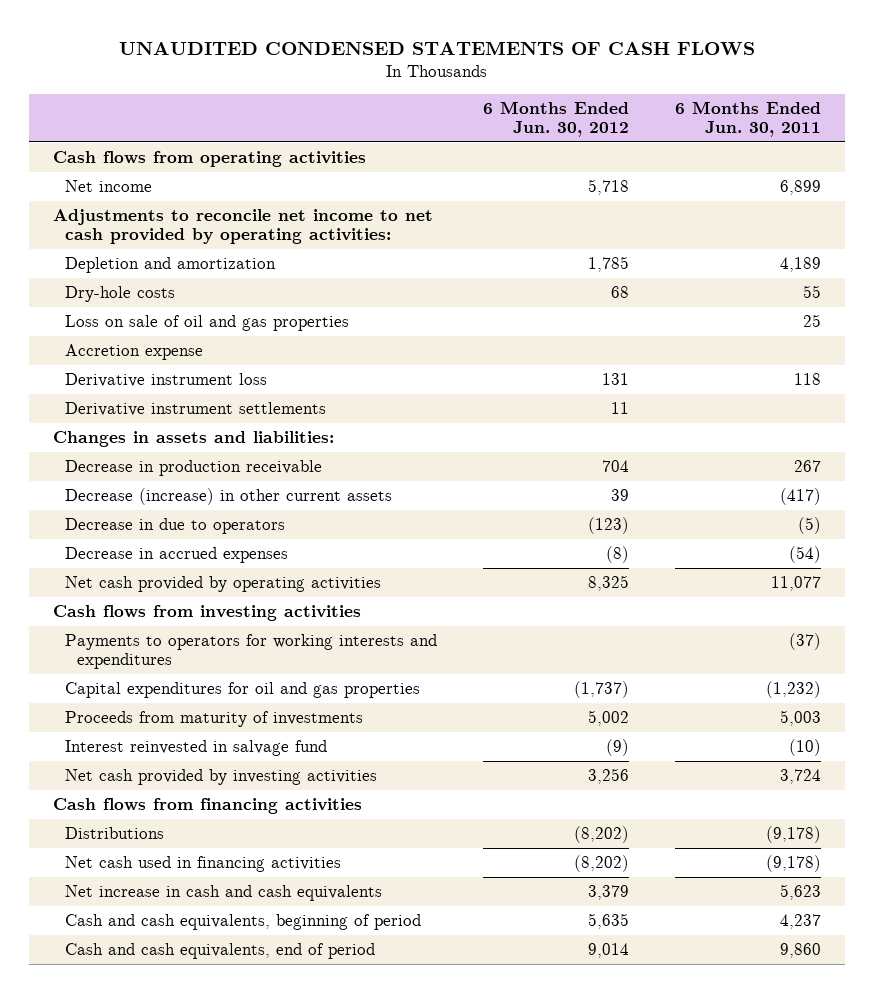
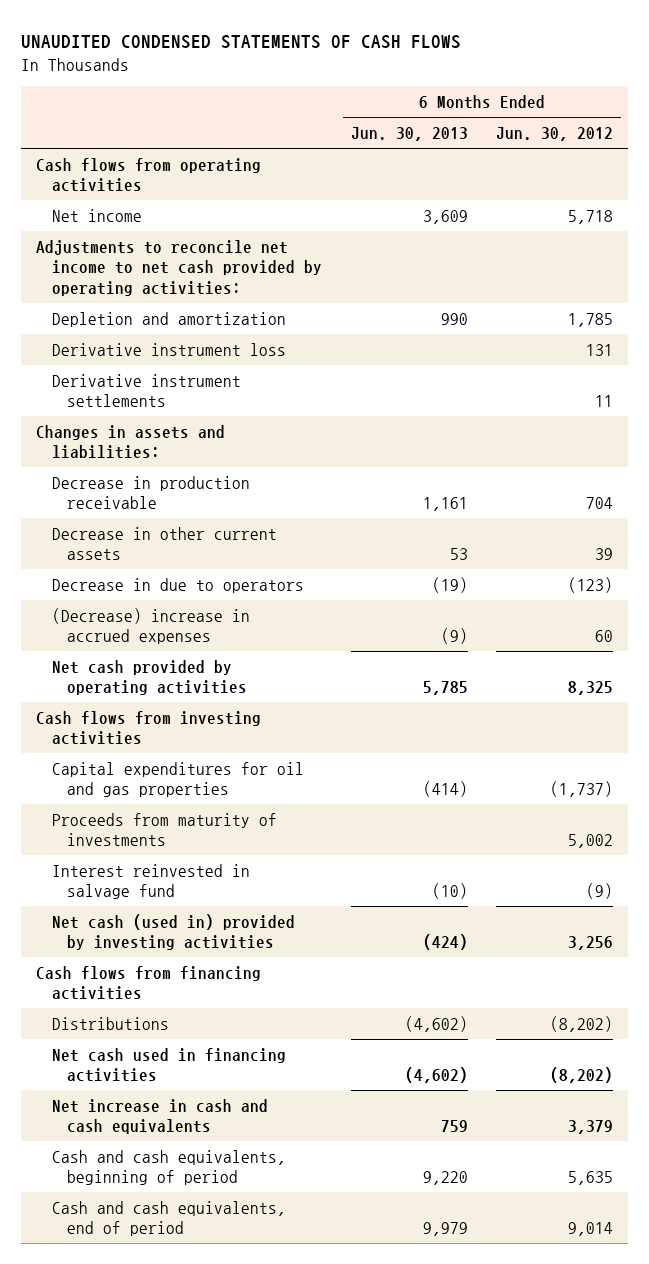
[675,100,822,137] 6 Months Ended Jun. 30, 2011 -> none
none -> [350,126,468,141] Jun. 30, 2013
[64,286,175,303] Dry-hole costs -> none
[64,315,349,332] Loss on sale of oil and gas properties -> none
[64,344,203,361] Accretion expense -> none
[64,488,392,506] Decrease (increase) in other current assets -> [51,526,277,561] Decrease in other current assets
[64,547,288,564] Decrease in accrued expenses -> [51,607,250,645] (Decrease) increase in accrued expenses
[606,546,630,564] (8) -> [595,630,614,643] 60
[64,634,437,670] Payments to operators for working interests and expenditures -> none
[64,769,377,786] Net cash provided by investing activities -> [51,913,295,951] Net cash (used in) provided by investing activities

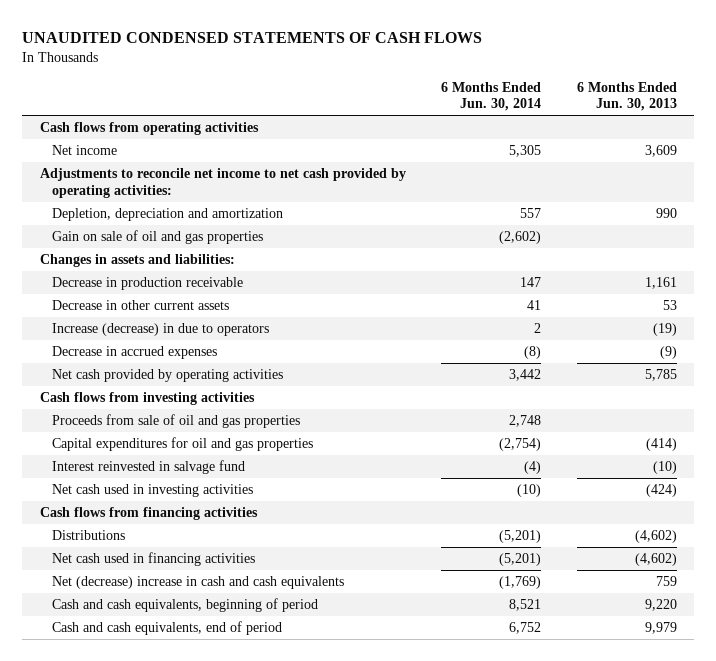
[496,126,614,141] Jun. 30, 2012 -> none
none -> [441,81,542,112] 6 Months Ended Jun. 30, 2014
[51,342,286,356] Derivative instrument loss -> none
[51,373,241,408] Derivative instrument settlements -> none
[51,311,286,327] Depletion and amortization -> [52,207,284,221] Depletion, depreciation and amortization
none -> [52,229,264,244] Gain on sale of oil and gas properties
[51,577,304,593] Decrease in due to operators -> [52,322,270,336] Increase (decrease) in due to operators
[51,607,250,645] (Decrease) increase in accrued expenses -> [52,345,218,359] Decrease in accrued expenses
none -> [52,413,301,428] Proceeds from sale of oil and gas properties
[51,812,277,847] Proceeds from maturity of investments -> none
[51,913,295,951] Net cash (used in) provided by investing activities -> [52,483,254,497] Net cash used in investing activities
[51,1098,268,1135] Net increase in cash and cash equivalents -> [52,575,345,589] Net (decrease) increase in cash and cash equivalents

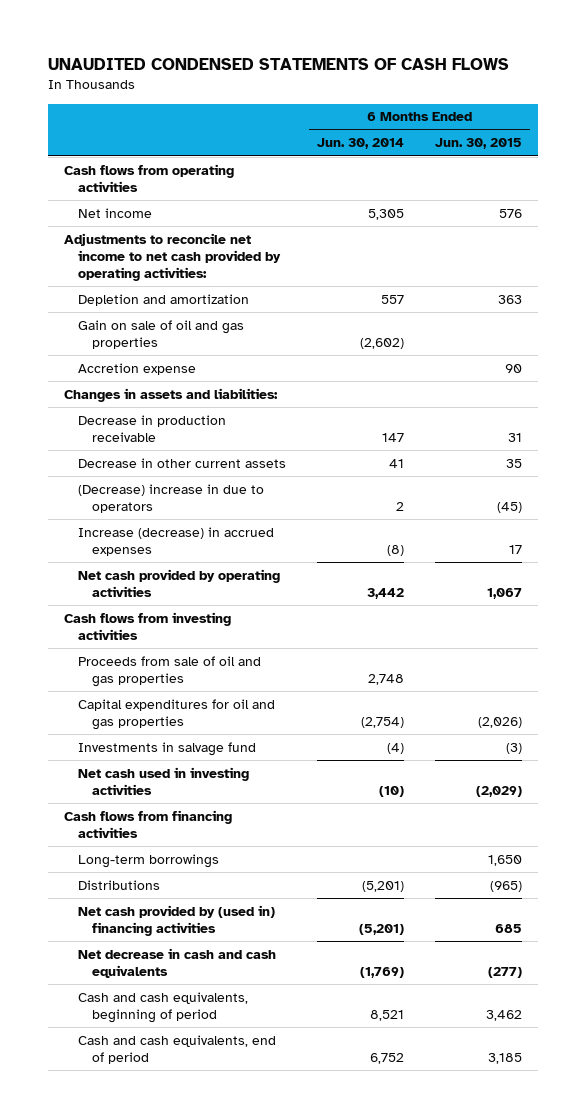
[576,81,677,112] 6 Months Ended Jun. 30, 2013 -> none
none -> [435,138,523,150] Jun. 30, 2015
[52,207,284,221] Depletion, depreciation and amortization -> [77,293,249,306] Depletion and amortization
none -> [77,362,196,375] Accretion expense
[52,322,270,336] Increase (decrease) in due to operators -> [77,483,264,513] (Decrease) increase in due to operators
[52,345,218,359] Decrease in accrued expenses -> [77,526,274,556] Increase (decrease) in accrued expenses
[52,459,246,474] Interest reinvested in salvage fund -> [77,741,256,756] Investments in salvage fund
none -> [77,853,219,868] Long-term borrowings
[52,551,256,566] Net cash used in financing activities -> [77,904,275,936] Net cash provided by (used in) financing activities
[52,575,345,589] Net (decrease) increase in cash and cash equivalents -> [77,947,276,978] Net decrease in cash and cash equivalents

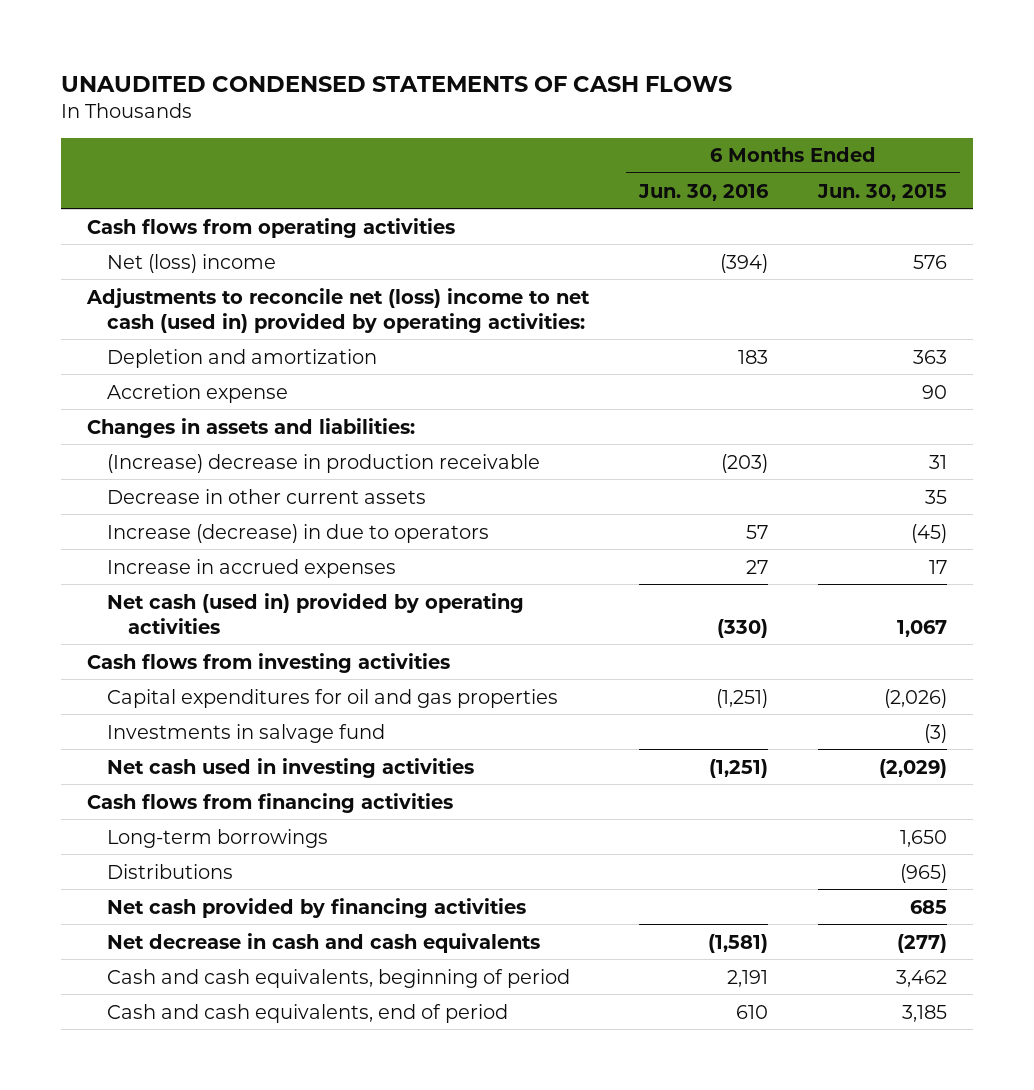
[317,138,405,150] Jun. 30, 2014 -> none
none -> [637,183,769,201] Jun. 30, 2016
[77,207,152,218] Net income -> [107,253,277,273] Net (loss) income
[63,232,281,282] Adjustments to reconcile net income to net cash provided by operating activities: -> [85,287,590,333] Adjustments to reconcile net (loss) income to net cash (used in) provided by operating activities:
[77,319,244,349] Gain on sale of oil and gas properties -> none
[77,414,226,442] Decrease in production receivable -> [107,453,541,473] (Increase) decrease in production receivable
[77,483,264,513] (Decrease) increase in due to operators -> [107,523,490,543] Increase (decrease) in due to operators
[77,526,274,556] Increase (decrease) in accrued expenses -> [107,558,397,578] Increase in accrued expenses
[77,568,280,597] Net cash provided by operating activities -> [107,592,525,634] Net cash (used in) provided by operating activities
[77,655,261,687] Proceeds from sale of oil and gas properties -> none
[77,904,275,936] Net cash provided by (used in) financing activities -> [107,897,527,918] Net cash provided by financing activities

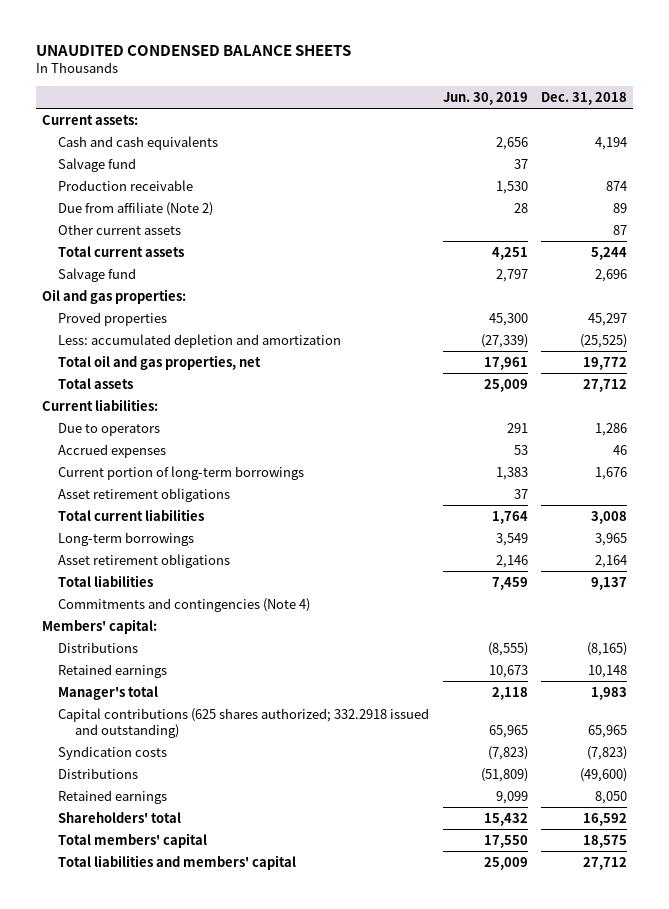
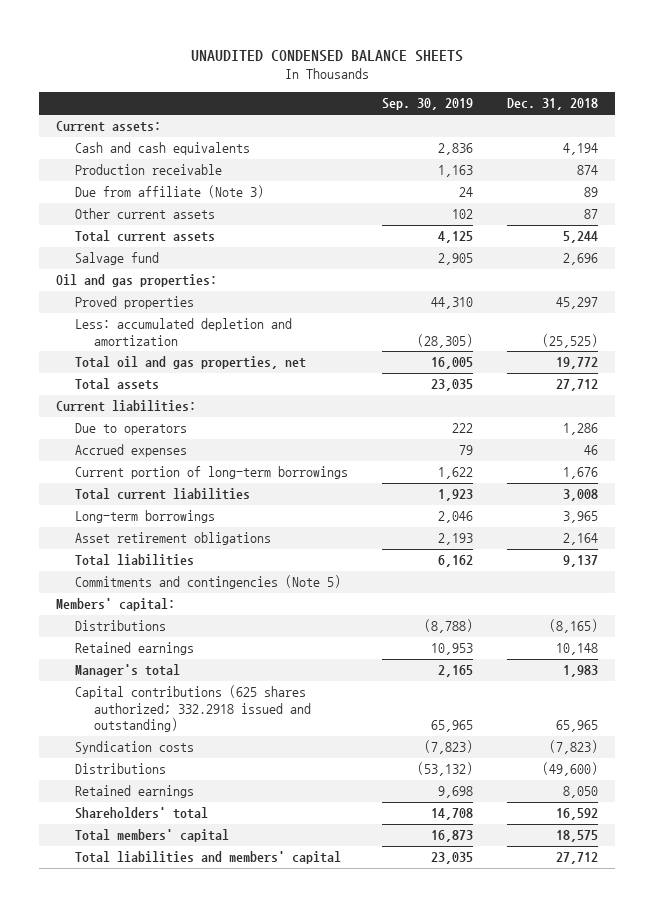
[442,91,528,105] Jun. 30, 2019 -> none
none -> [381,98,473,111] Sep. 30, 2019
[58,157,137,172] Salvage fund -> none
[58,201,214,216] Due from affiliate (Note 2) -> [75,185,265,199] Due from affiliate (Note 3)
[58,487,231,502] Asset retirement obligations -> none
[58,597,311,612] Commitments and contingencies (Note 4) -> [75,575,342,590] Commitments and contingencies (Note 5)

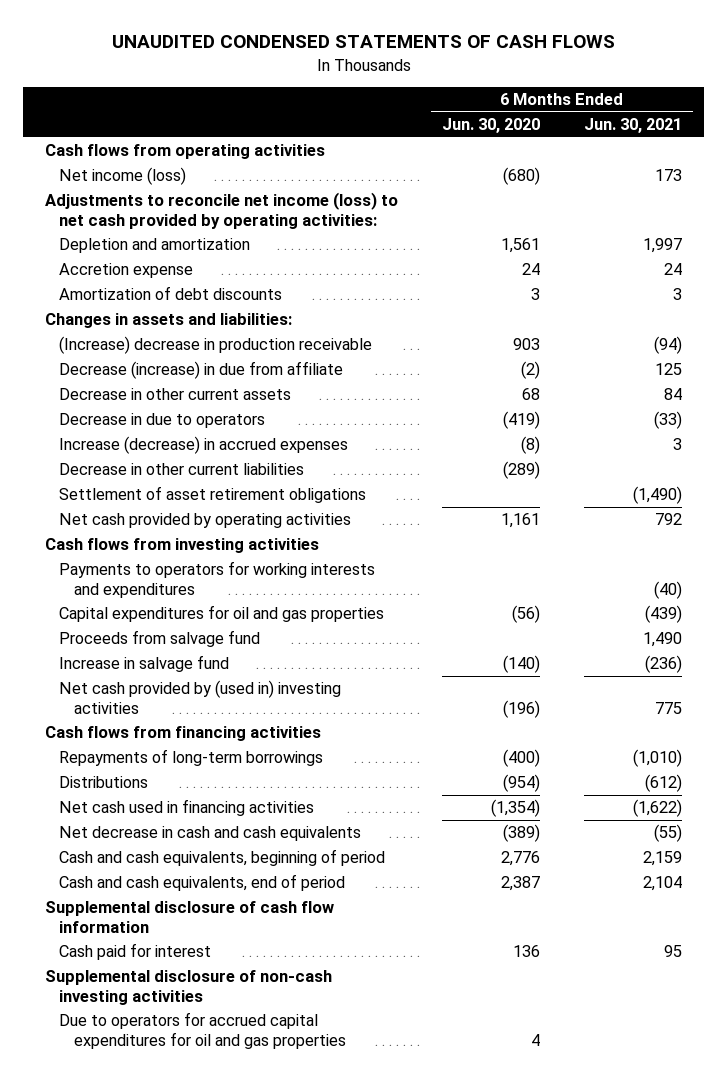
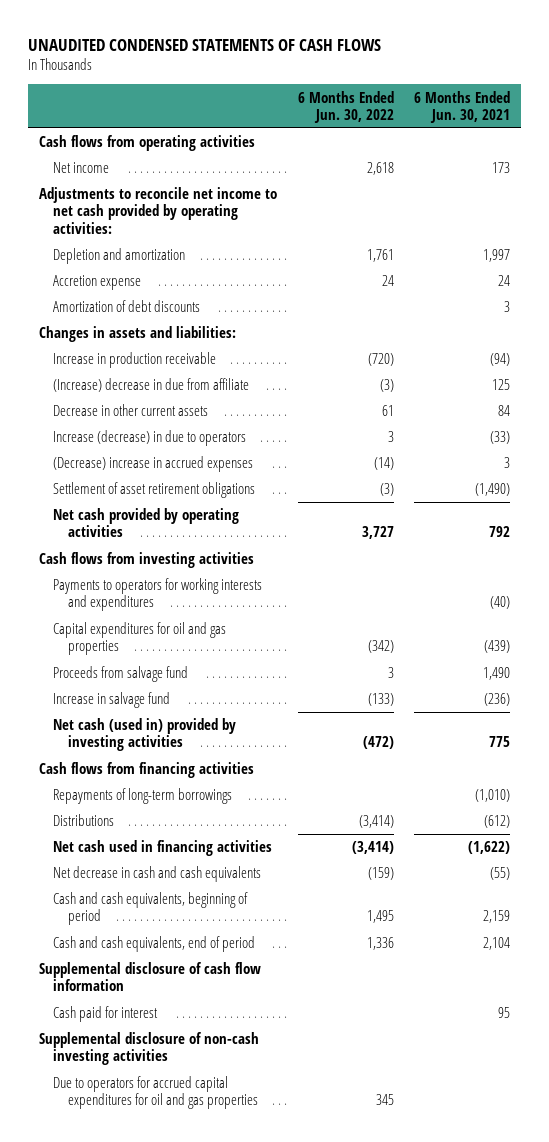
[442,118,541,134] Jun. 30, 2020 -> none
none -> [297,90,394,123] 6 Months Ended Jun. 30, 2022
[59,167,187,186] Net income (loss) -> [53,162,110,174] Net income
[44,192,398,229] Adjustments to reconcile net income (loss) to net cash provided by operating activities: -> [38,187,277,234] Adjustments to reconcile net income to net cash provided by operating activities:
[59,336,373,355] (Increase) decrease in production receivable -> [53,352,217,369] Increase in production receivable
[59,361,344,380] Decrease (increase) in due from affiliate -> [53,378,250,393] (Increase) decrease in due from affiliate
[59,463,305,476] Decrease in other current liabilities -> none
[59,413,266,429] Decrease in due to operators -> [53,430,247,447] Increase (decrease) in due to operators
[59,436,349,455] Increase (decrease) in accrued expenses -> [53,456,254,473] (Decrease) increase in accrued expenses
[59,680,342,714] Net cash provided by (used in) investing activities -> [53,718,237,752] Net cash (used in) provided by investing activities

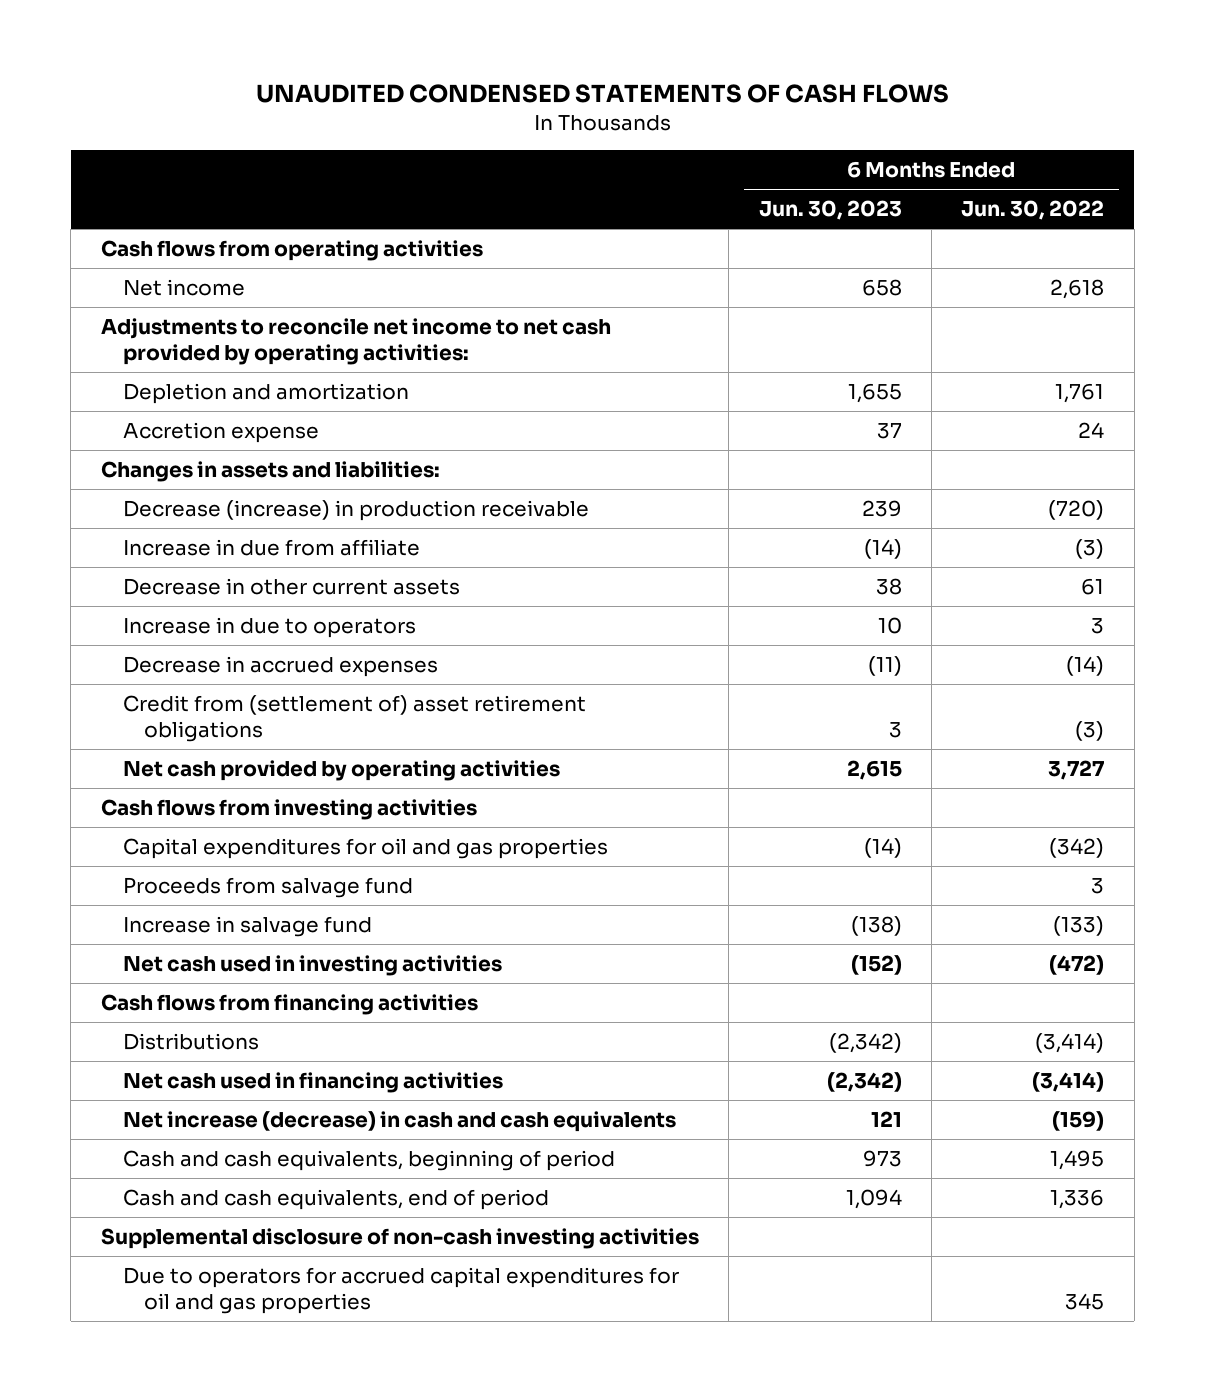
[414,90,511,123] 6 Months Ended Jun. 30, 2021 -> none
none -> [758,200,902,221] Jun. 30, 2023
[53,300,201,313] Amortization of debt discounts -> none
[53,352,217,369] Increase in production receivable -> [122,499,589,521] Decrease (increase) in production receivable
[53,378,250,393] (Increase) decrease in due from affiliate -> [122,538,420,556] Increase in due from affiliate
[53,430,247,447] Increase (decrease) in due to operators -> [122,616,416,638] Increase in due to operators
[53,456,254,473] (Decrease) increase in accrued expenses -> [122,655,438,677] Decrease in accrued expenses
[53,482,256,499] Settlement of asset retirement obligations -> [122,694,586,742] Credit from (settlement of) asset retirement obligations
[53,578,263,612] Payments to operators for working interests and expenditures -> none
[53,718,237,752] Net cash (used in) provided by investing activities -> [122,954,502,976] Net cash used in investing activities
[53,788,233,805] Repayments of long-term borrowings -> none
[53,866,262,883] Net decrease in cash and cash equivalents -> [122,1110,676,1132] Net increase (decrease) in cash and cash equivalents
[38,962,261,992] Supplemental disclosure of cash flow information -> none
[53,1006,159,1023] Cash paid for interest -> none

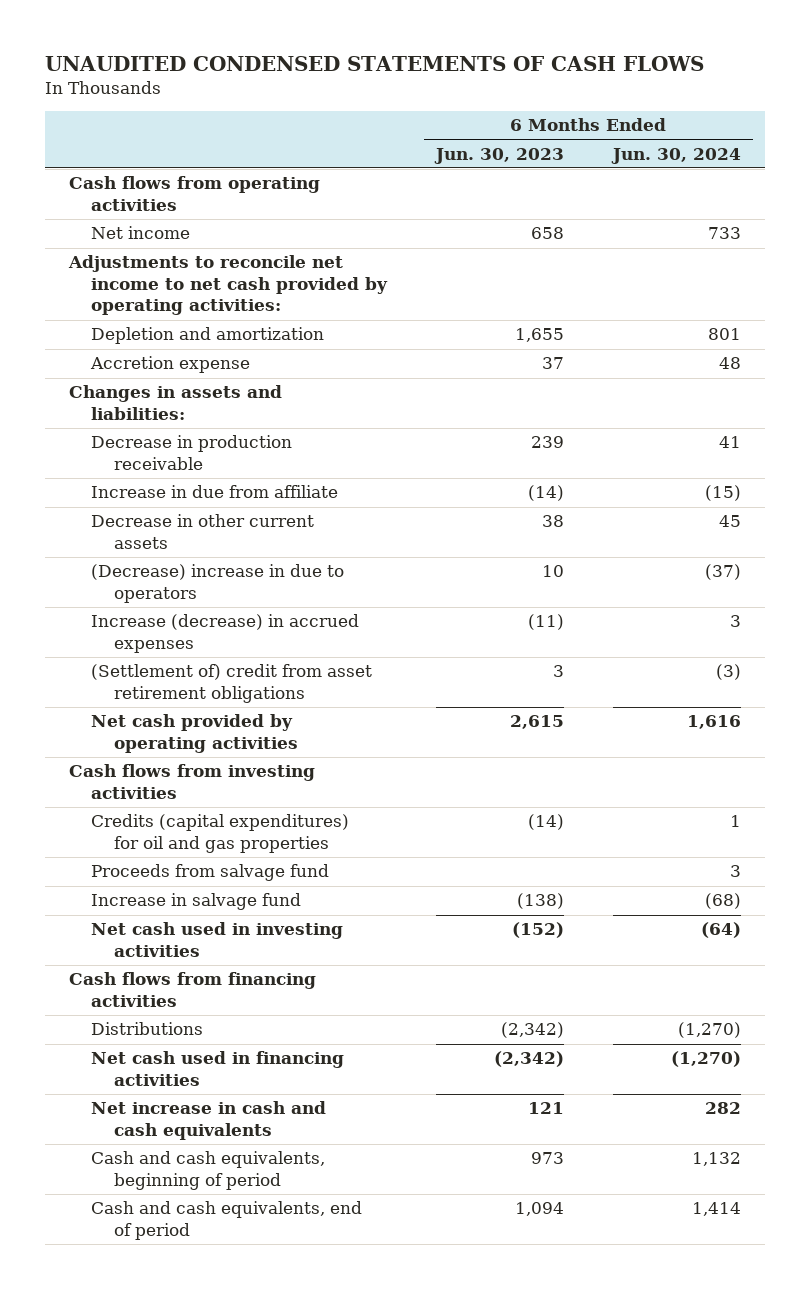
[961,200,1105,221] Jun. 30, 2022 -> none
none -> [610,147,741,164] Jun. 30, 2024
[122,499,589,521] Decrease (increase) in production receivable -> [91,435,293,470] Decrease in production receivable
[122,616,416,638] Increase in due to operators -> [91,564,345,603] (Decrease) increase in due to operators
[122,655,438,677] Decrease in accrued expenses -> [91,614,360,653] Increase (decrease) in accrued expenses
[122,694,586,742] Credit from (settlement of) asset retirement obligations -> [91,664,373,703] (Settlement of) credit from asset retirement obligations
[122,837,608,859] Capital expenditures for oil and gas properties -> [91,814,350,853] Credits (capital expenditures) for oil and gas properties
[122,1110,676,1132] Net increase (decrease) in cash and cash equivalents -> [91,1101,327,1140] Net increase in cash and cash equivalents
[100,1227,699,1249] Supplemental disclosure of non-cash investing activities -> none
[122,1266,679,1314] Due to operators for accrued capital expenditures for oil and gas properties -> none

